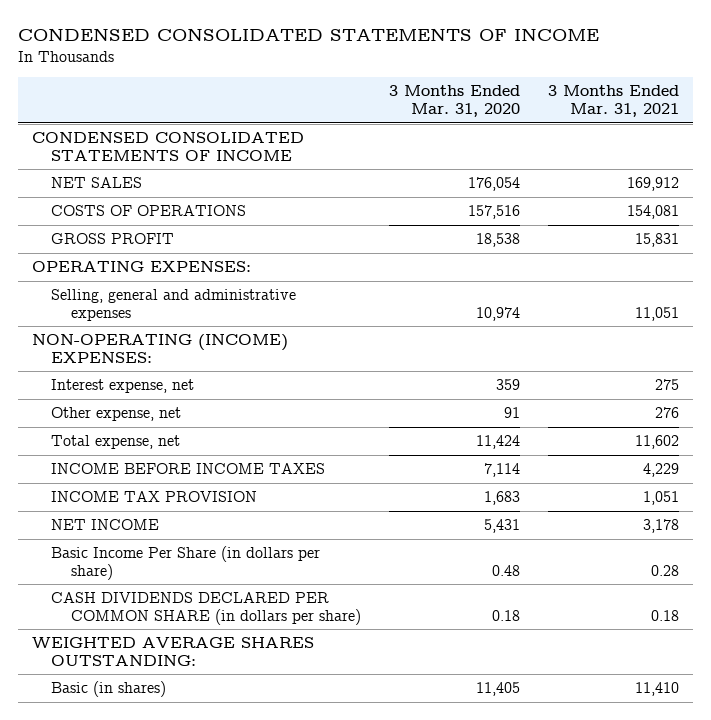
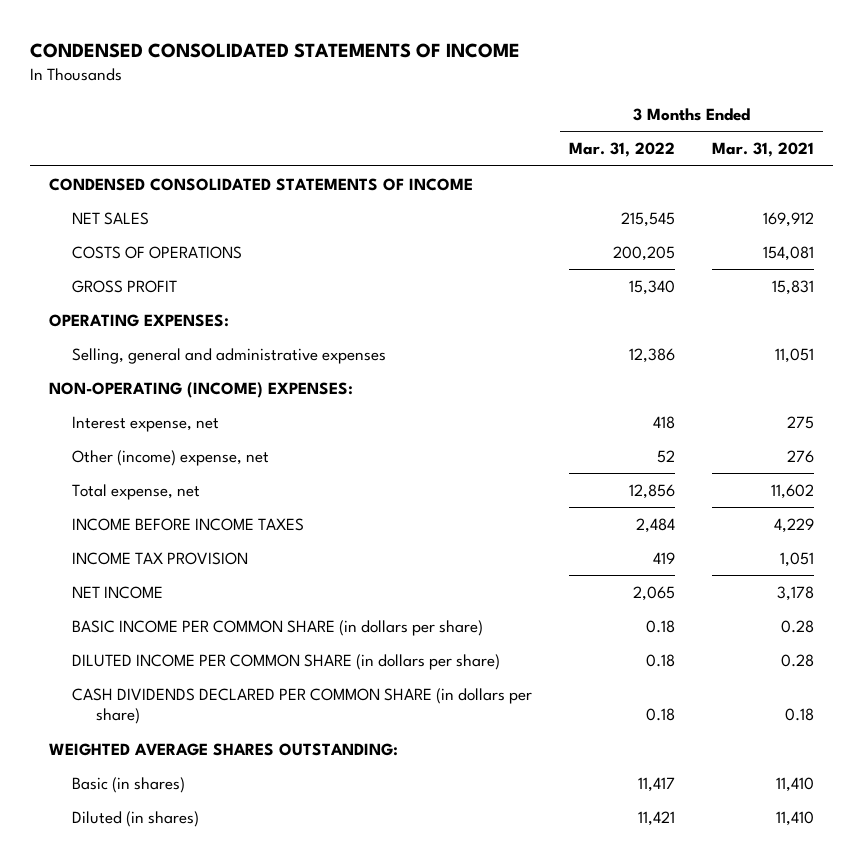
[389,85,521,118] 3 Months Ended Mar. 31, 2020 -> none
none -> [569,142,676,158] Mar. 31, 2022
[51,407,182,422] Other expense, net -> [72,449,270,466] Other (income) expense, net
[51,546,321,580] Basic Income Per Share (in dollars per share) -> [72,619,484,636] BASIC INCOME PER COMMON SHARE (in dollars per share)
none -> [72,653,501,670] DILUTED INCOME PER COMMON SHARE (in dollars per share)
none -> [72,810,200,827] Diluted (in shares)

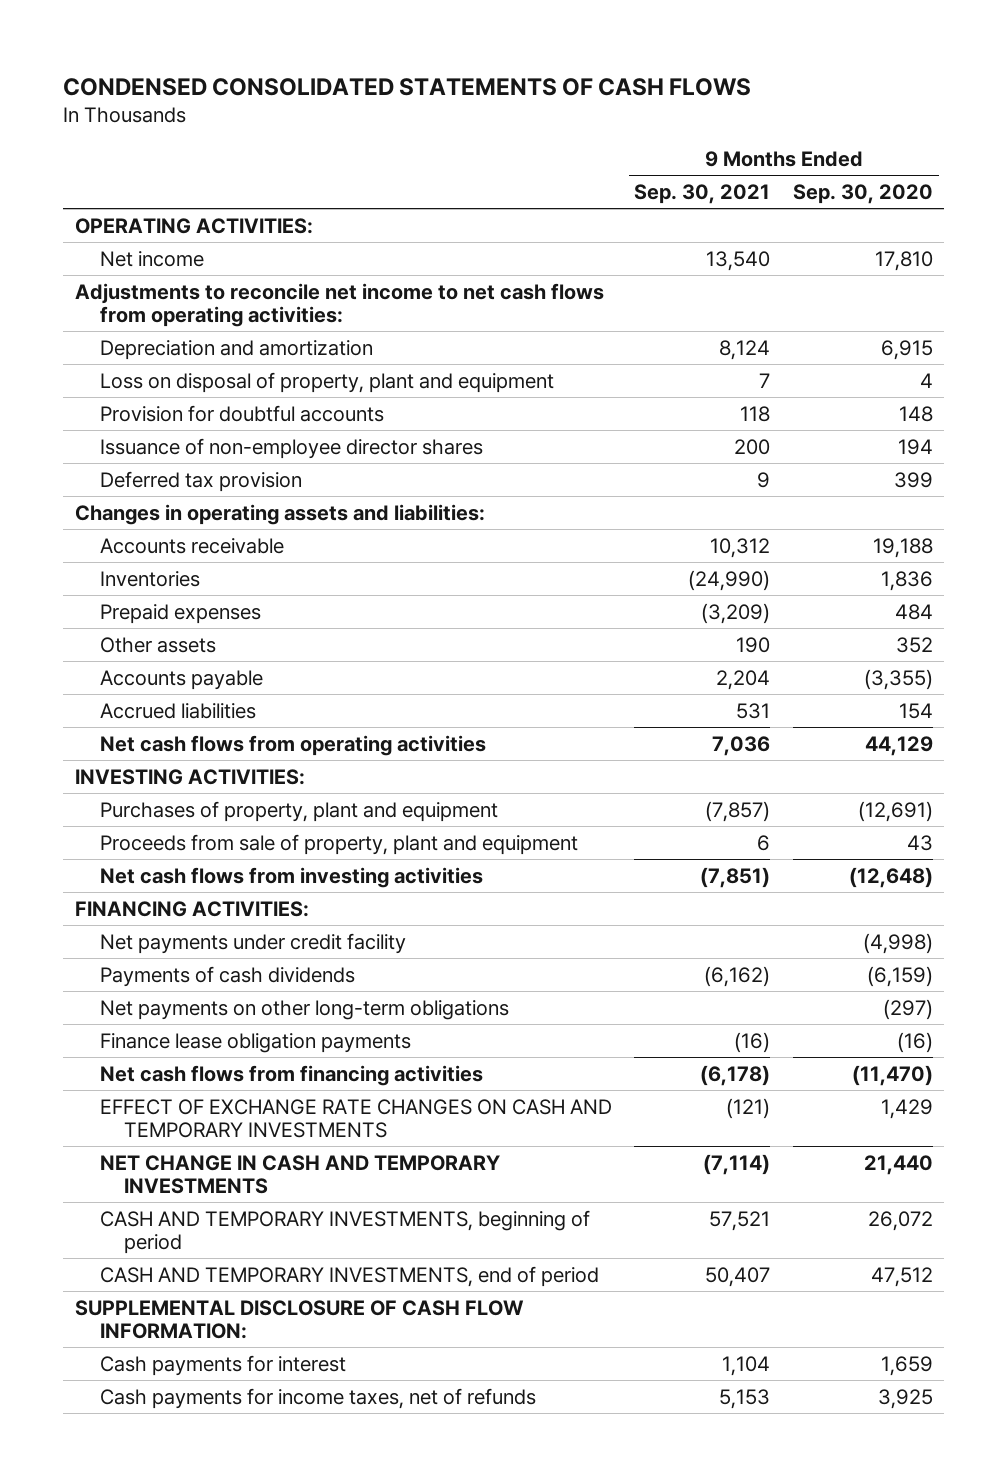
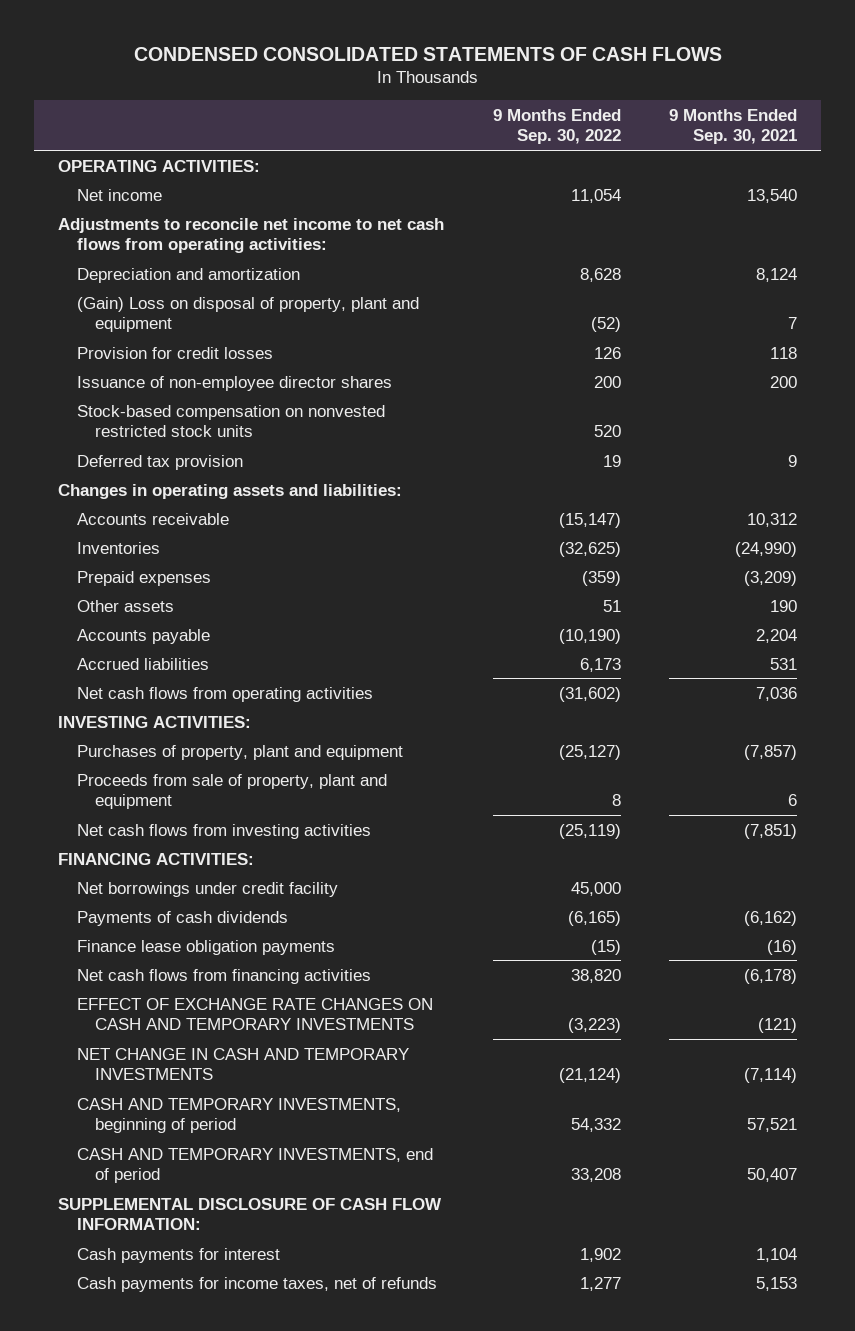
[792,184,933,205] Sep. 30, 2020 -> none
none -> [492,108,621,145] 9 Months Ended Sep. 30, 2022
[99,371,554,393] Loss on disposal of property, plant and equipment -> [76,296,419,332] (Gain) Loss on disposal of property, plant and equipment
[99,404,384,422] Provision for doubtful accounts -> [76,346,273,359] Provision for credit losses
none -> [76,404,385,437] Stock-based compensation on nonvested restricted stock units
[99,932,406,954] Net payments under credit facility -> [76,881,338,897] Net borrowings under credit facility
[99,999,509,1020] Net payments on other long-term obligations -> none

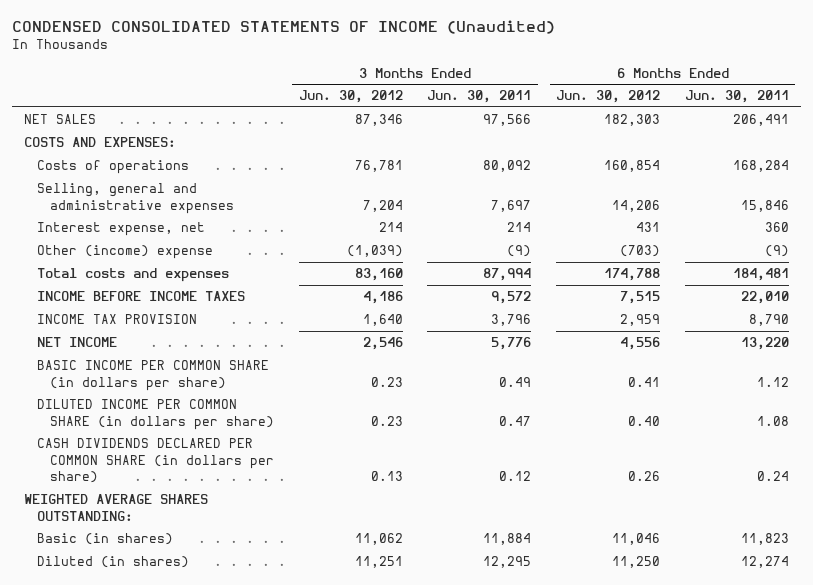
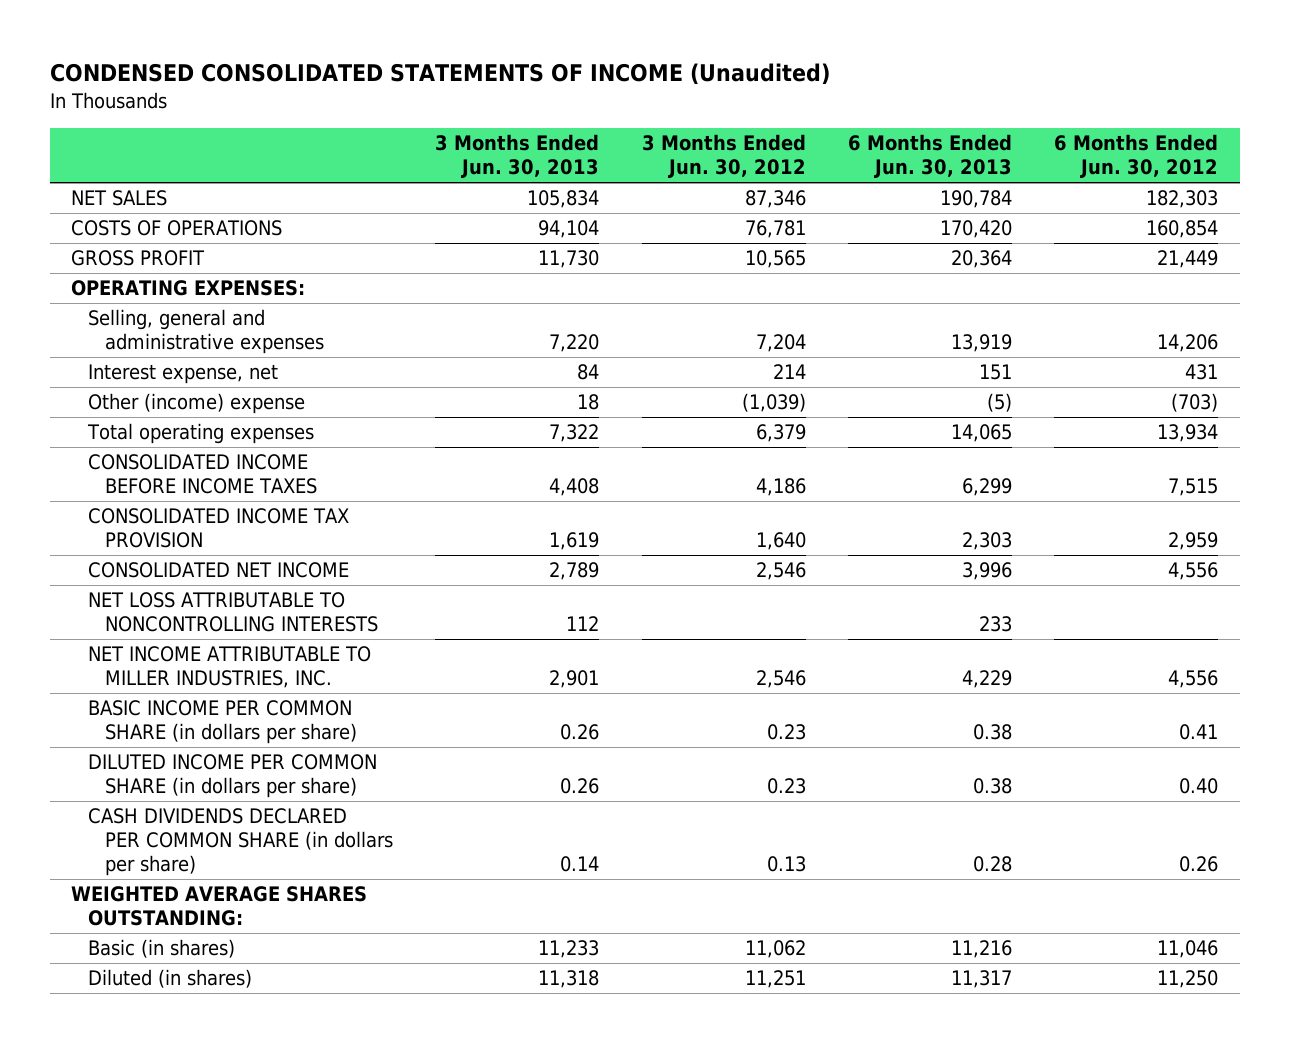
[427,90,532,104] Jun. 30, 2011 -> none
[684,90,789,104] Jun. 30, 2011 -> none
none -> [435,134,600,179] 3 Months Ended Jun. 30, 2013
none -> [848,134,1013,179] 6 Months Ended Jun. 30, 2013
[24,137,177,148] COSTS AND EXPENSES: -> none
[37,160,190,175] Costs of operations -> [70,220,282,237] COSTS OF OPERATIONS
none -> [70,250,205,267] GROSS PROFIT
none -> [70,280,305,297] OPERATING EXPENSES:
[37,268,230,283] Total costs and expenses -> none
none -> [86,423,314,445] Total operating expenses
[37,291,246,302] INCOME BEFORE INCOME TAXES -> [87,454,317,495] CONSOLIDATED INCOME BEFORE INCOME TAXES
[37,314,198,325] INCOME TAX PROVISION -> [87,508,349,549] CONSOLIDATED INCOME TAX PROVISION
none -> [87,562,349,579] CONSOLIDATED NET INCOME
none -> [87,592,378,633] NET LOSS ATTRIBUTABLE TO NONCONTROLLING INTERESTS
[37,337,118,348] NET INCOME -> [87,646,371,689] NET INCOME ATTRIBUTABLE TO MILLER INDUSTRIES, INC.

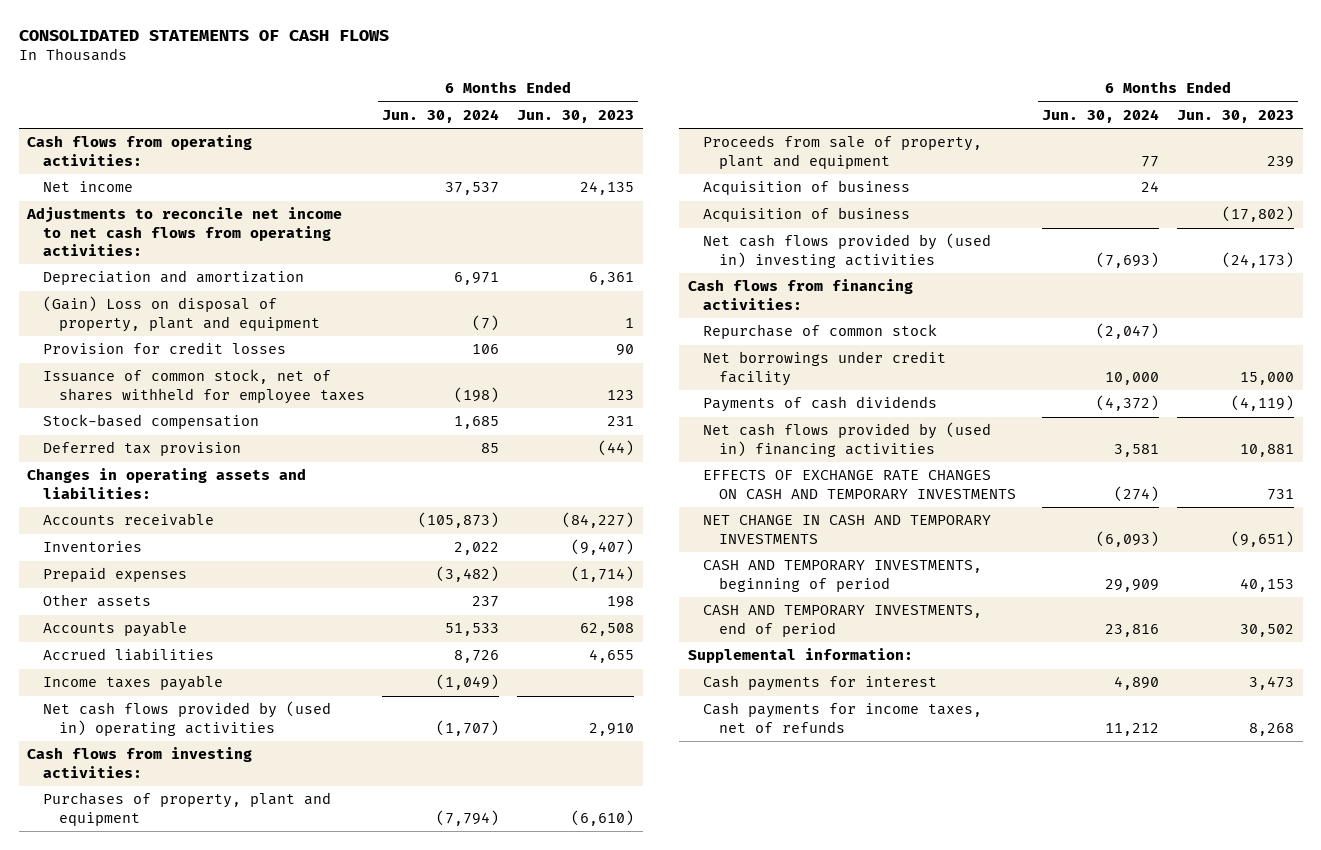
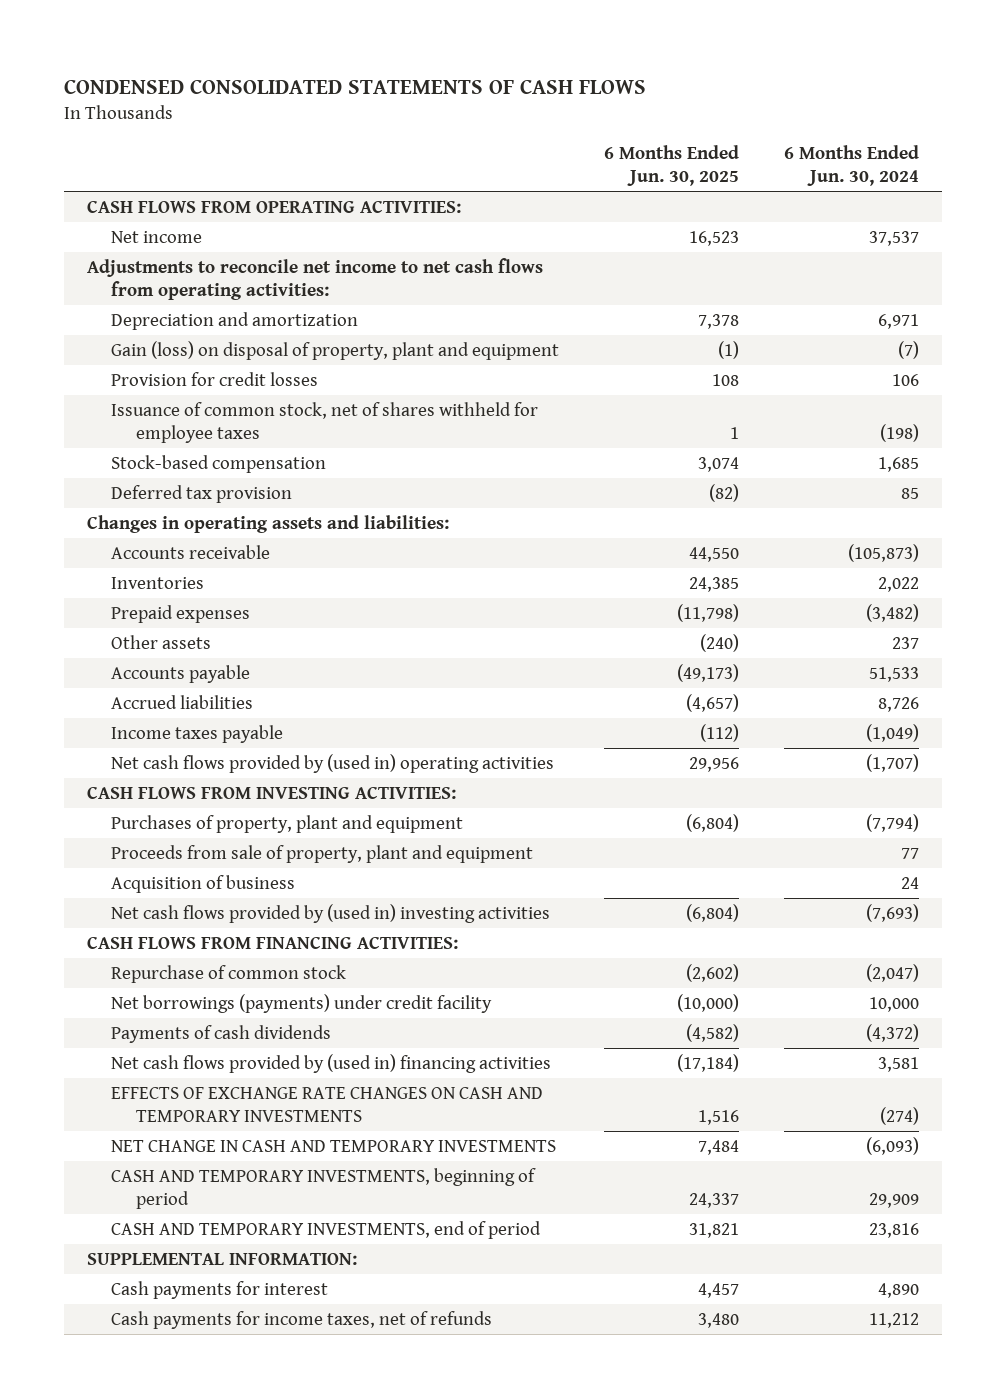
[18,29,389,41] CONSOLIDATED STATEMENTS OF CASH FLOWS -> [64,78,647,94] CONDENSED CONSOLIDATED STATEMENTS OF CASH FLOWS
[516,110,634,124] Jun. 30, 2023 -> none
none -> [604,145,740,186] 6 Months Ended Jun. 30, 2025
[27,135,253,166] Cash flows from operating activities: -> [86,200,461,214] CASH FLOWS FROM OPERATING ACTIVITIES:
[42,296,320,332] (Gain) Loss on disposal of property, plant and equipment -> [111,341,560,361] Gain (loss) on disposal of property, plant and equipment
[27,747,253,778] Cash flows from investing activities: -> [86,786,456,800] CASH FLOWS FROM INVESTING ACTIVITIES:
[703,207,911,223] Acquisition of business -> none
[687,279,913,310] Cash flows from financing activities: -> [86,936,458,950] CASH FLOWS FROM FINANCING ACTIVITIES:
[703,351,947,386] Net borrowings under credit facility -> [111,994,493,1014] Net borrowings (payments) under credit facility
[687,648,913,664] Supplemental information: -> [86,1253,357,1266] SUPPLEMENTAL INFORMATION:

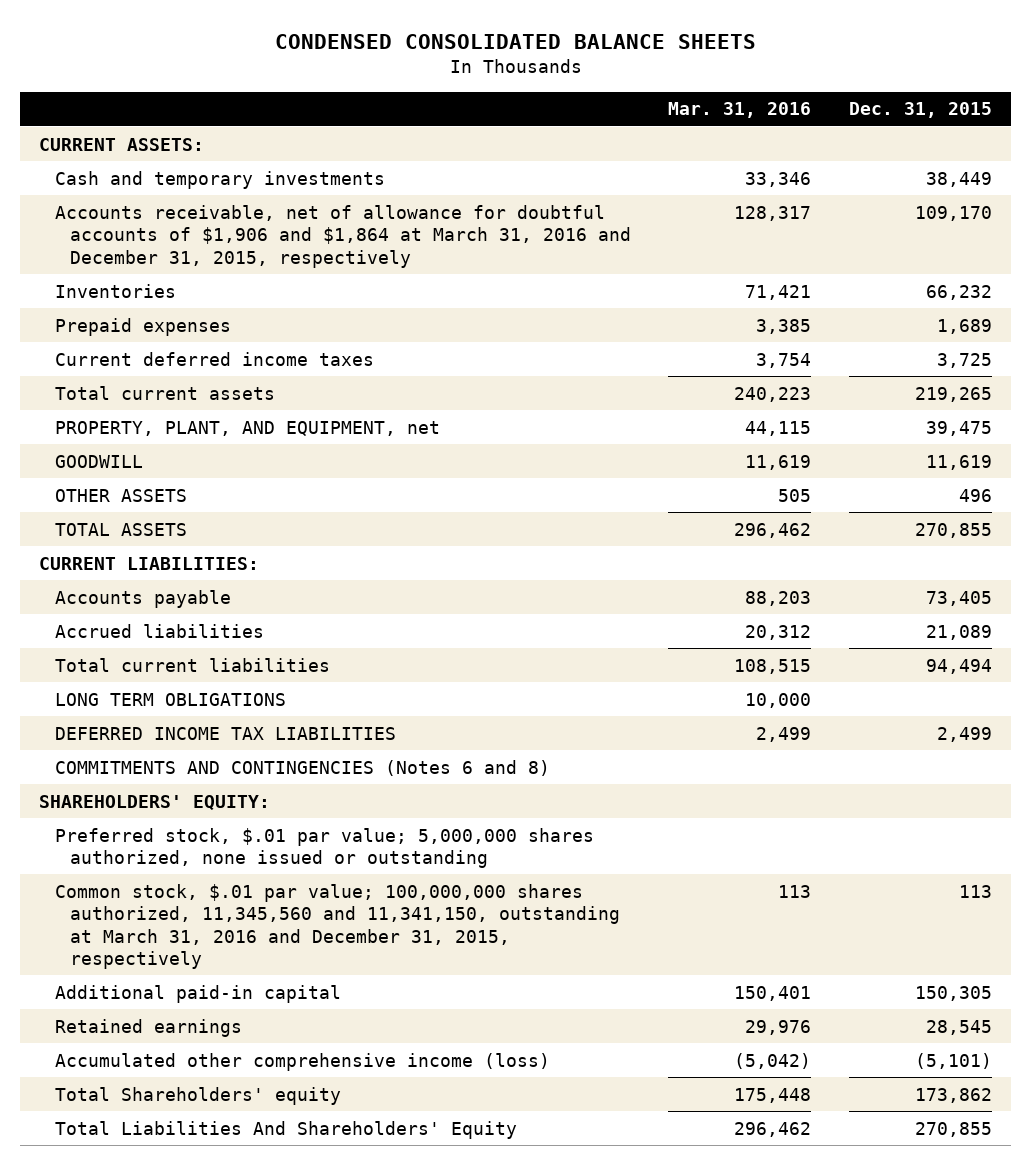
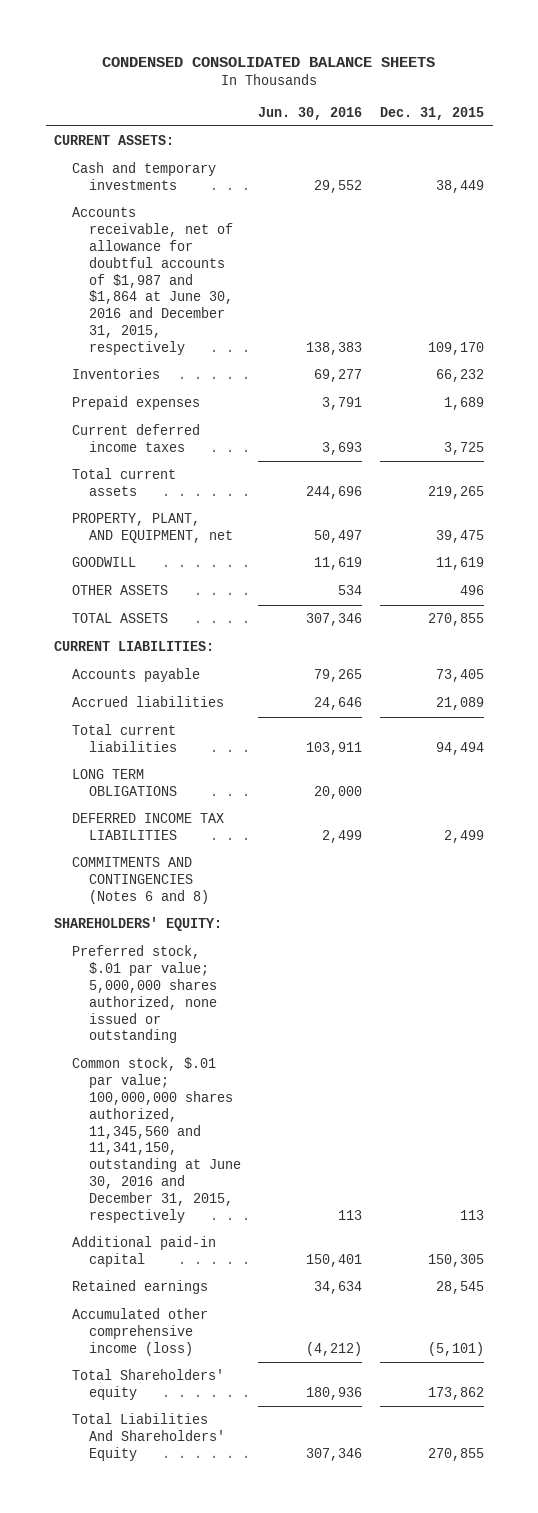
[668,102,812,119] Mar. 31, 2016 -> none
none -> [258,106,363,120] Jun. 30, 2016
[54,204,632,268] Accounts receivable, net of allowance for doubtful accounts of $1,906 and $1,864 at March 31, 2016 and December 31, 2015, respectively -> [71,207,233,355] Accounts receivable, net of allowance for doubtful accounts of $1,987 and $1,864 at June 30, 2016 and December 31, 2015, respectively
[54,883,621,970] Common stock, $.01 par value; 100,000,000 shares authorized, 11,345,560 and 11,341,150, outstanding at March 31, 2016 and December 31, 2015, respectively -> [71,1057,241,1223] Common stock, $.01 par value; 100,000,000 shares authorized, 11,345,560 and 11,341,150, outstanding at June 30, 2016 and December 31, 2015, respectively

